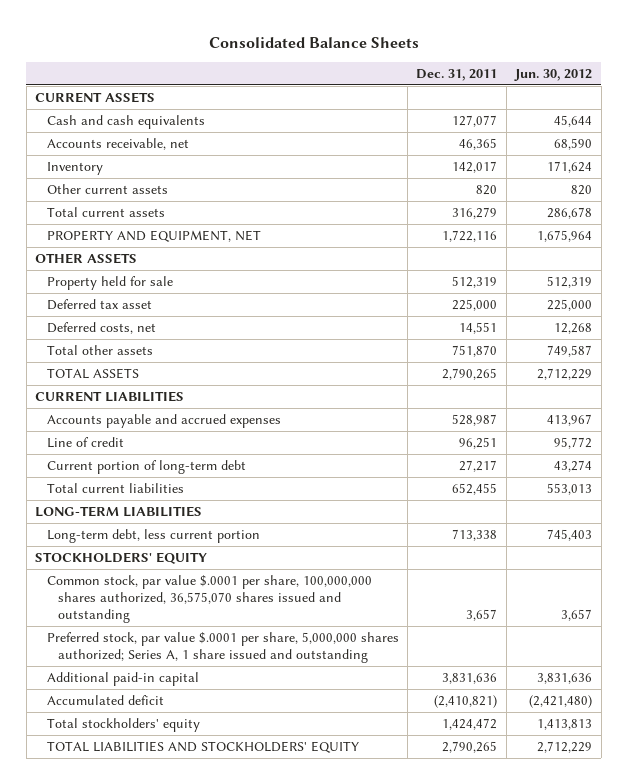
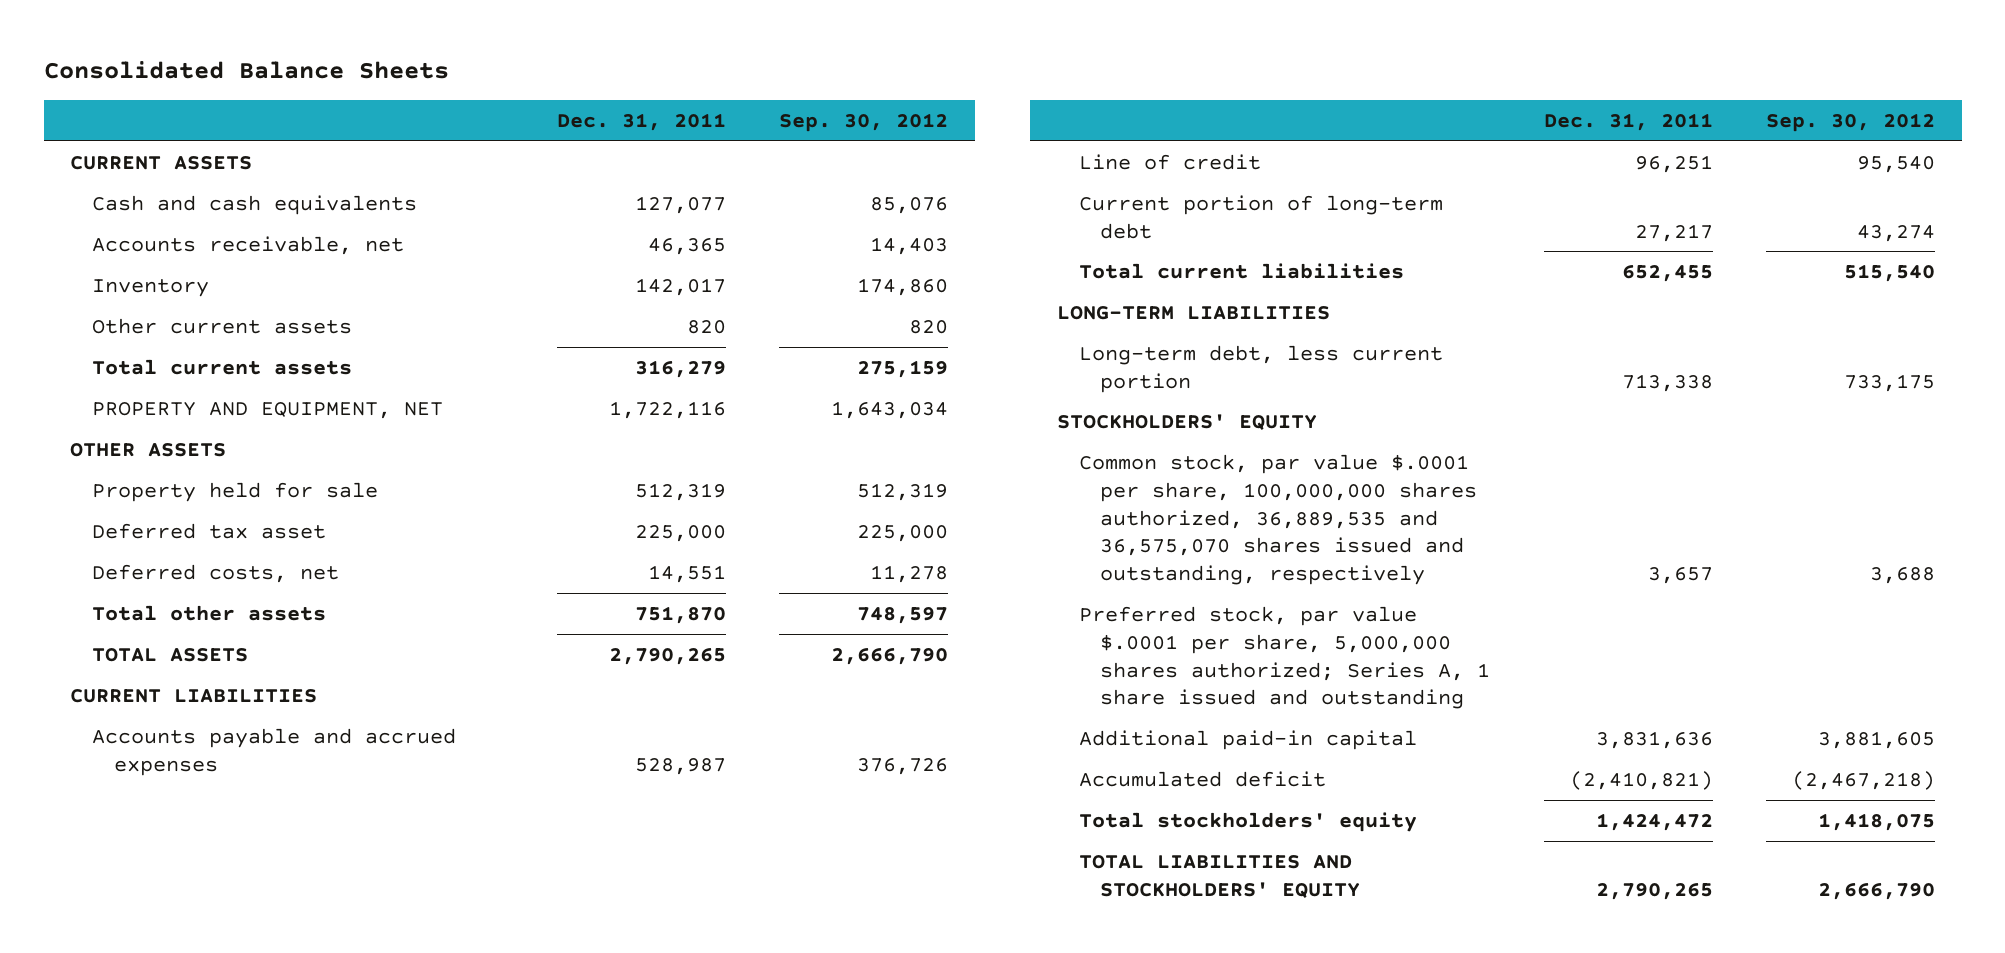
[514,68,593,81] Jun. 30, 2012 -> none
none -> [779,112,949,132] Sep. 30, 2012
[46,574,372,624] Common stock, par value $.0001 per share, 100,000,000 shares authorized, 36,575,070 shares issued and outstanding -> [1078,453,1478,586] Common stock, par value $.0001 per share, 100,000,000 shares authorized, 36,889,535 and 36,575,070 shares issued and outstanding, respectively

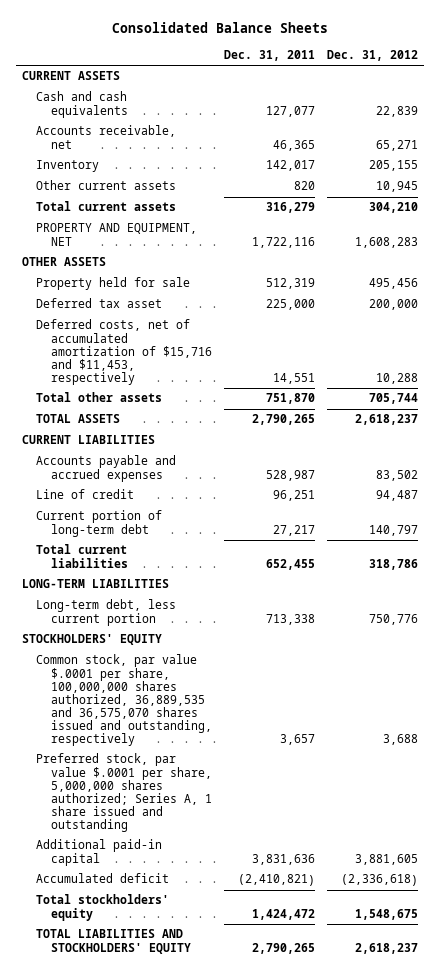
[779,112,949,132] Sep. 30, 2012 -> none
none -> [326,49,418,61] Dec. 31, 2012
[91,563,339,583] Deferred costs, net -> [36,319,212,385] Deferred costs, net of accumulated amortization of $15,716 and $11,453, respectively

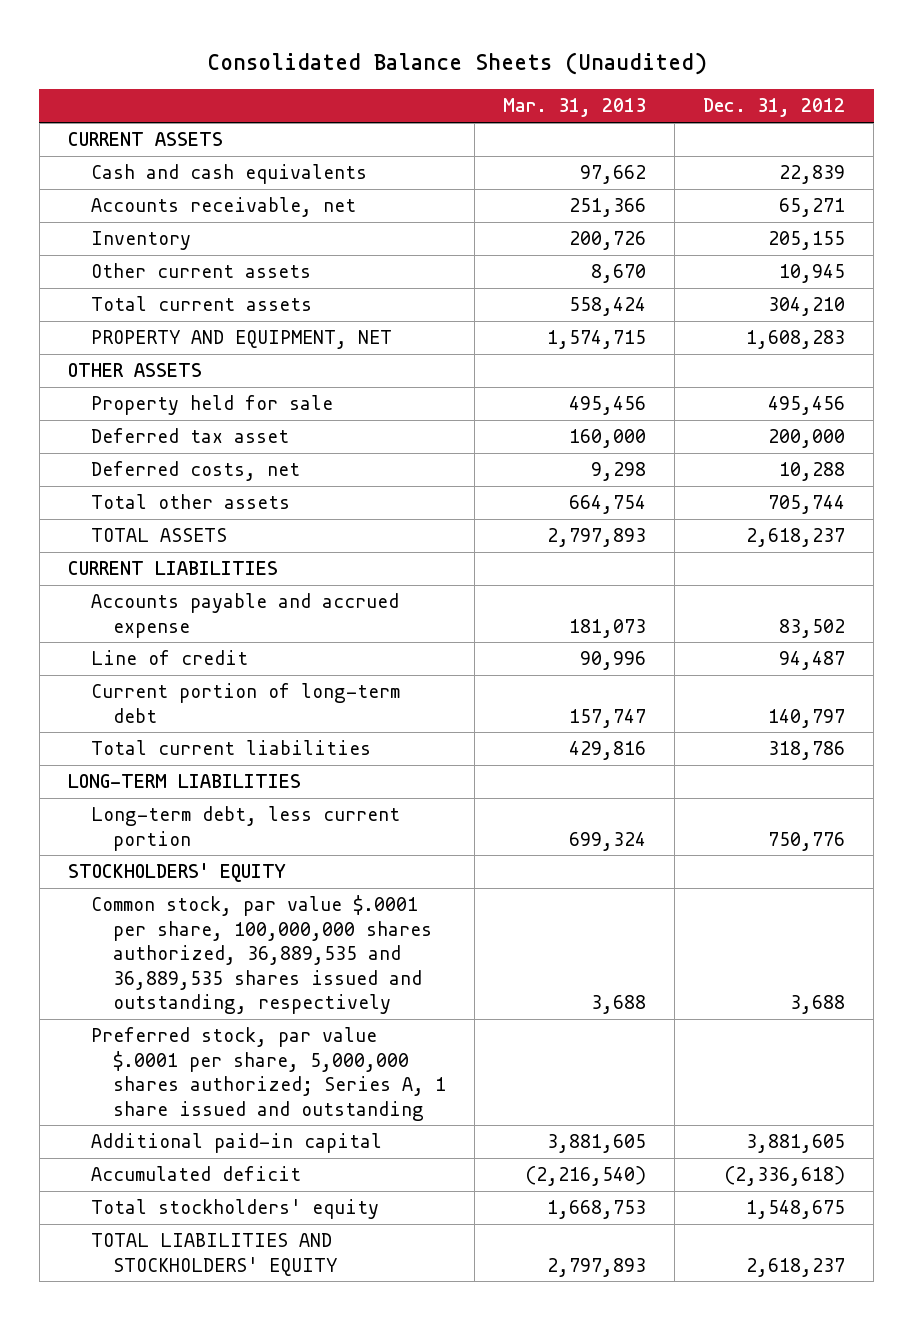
[111,22,328,34] Consolidated Balance Sheets -> [206,51,707,75] Consolidated Balance Sheets (Unaudited)
[223,49,315,61] Dec. 31, 2011 -> none
none -> [503,98,647,118] Mar. 31, 2013
[36,319,212,385] Deferred costs, net of accumulated amortization of $15,716 and $11,453, respectively -> [90,461,300,482] Deferred costs, net
[36,455,177,482] Accounts payable and accrued expenses -> [90,593,399,638] Accounts payable and accrued expense
[36,654,212,746] Common stock, par value $.0001 per share, 100,000,000 shares authorized, 36,889,535 and 36,575,070 shares issued and outstanding, respectively -> [90,895,433,1014] Common stock, par value $.0001 per share, 100,000,000 shares authorized, 36,889,535 and 36,889,535 shares issued and outstanding, respectively

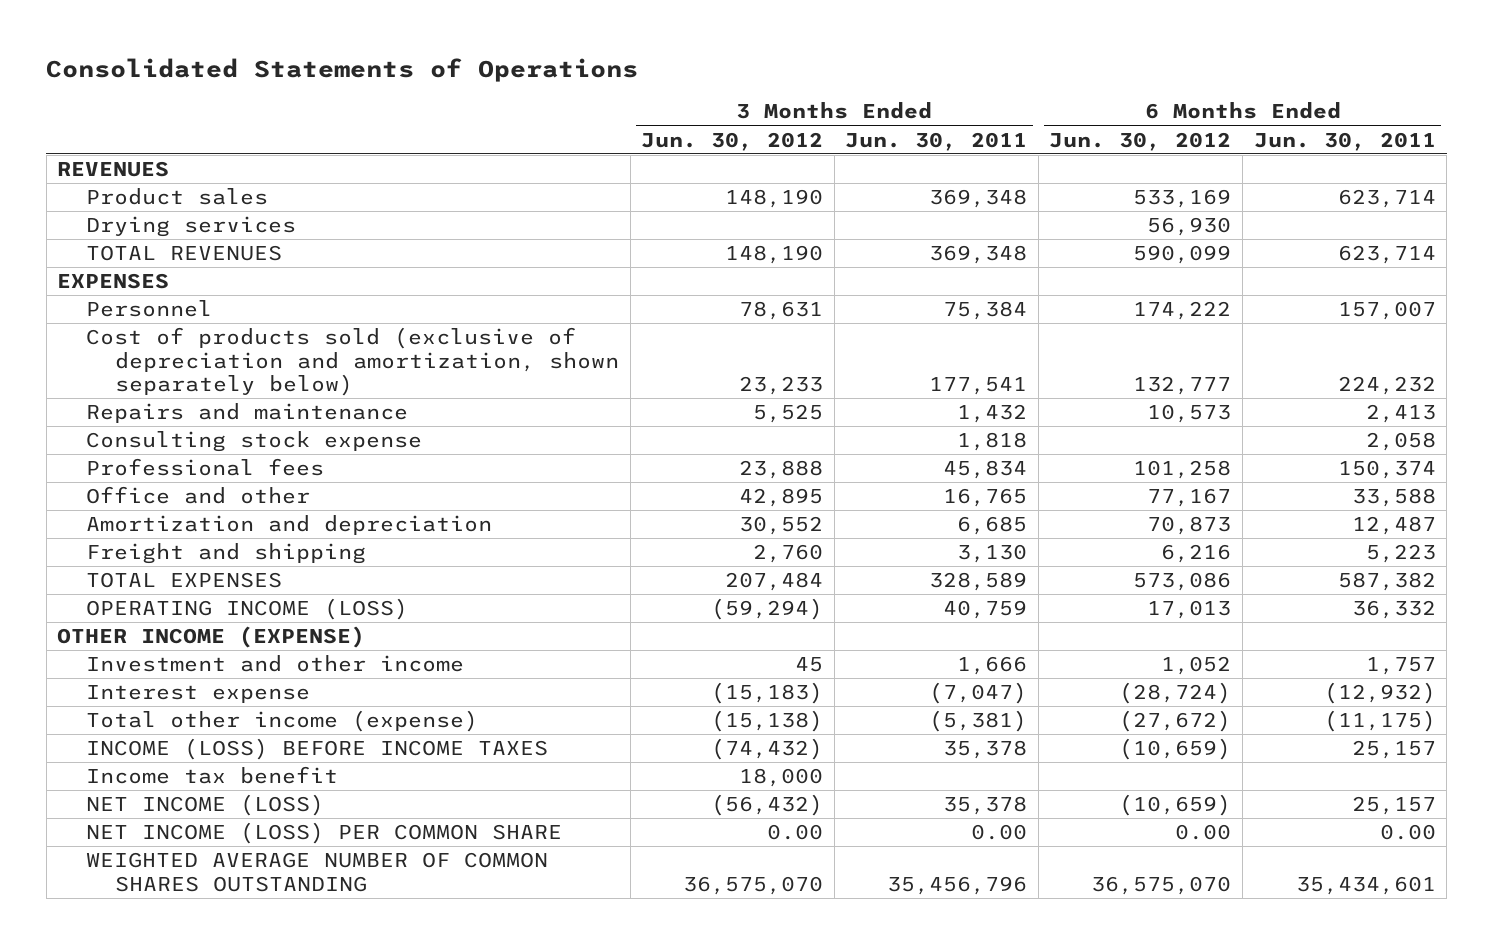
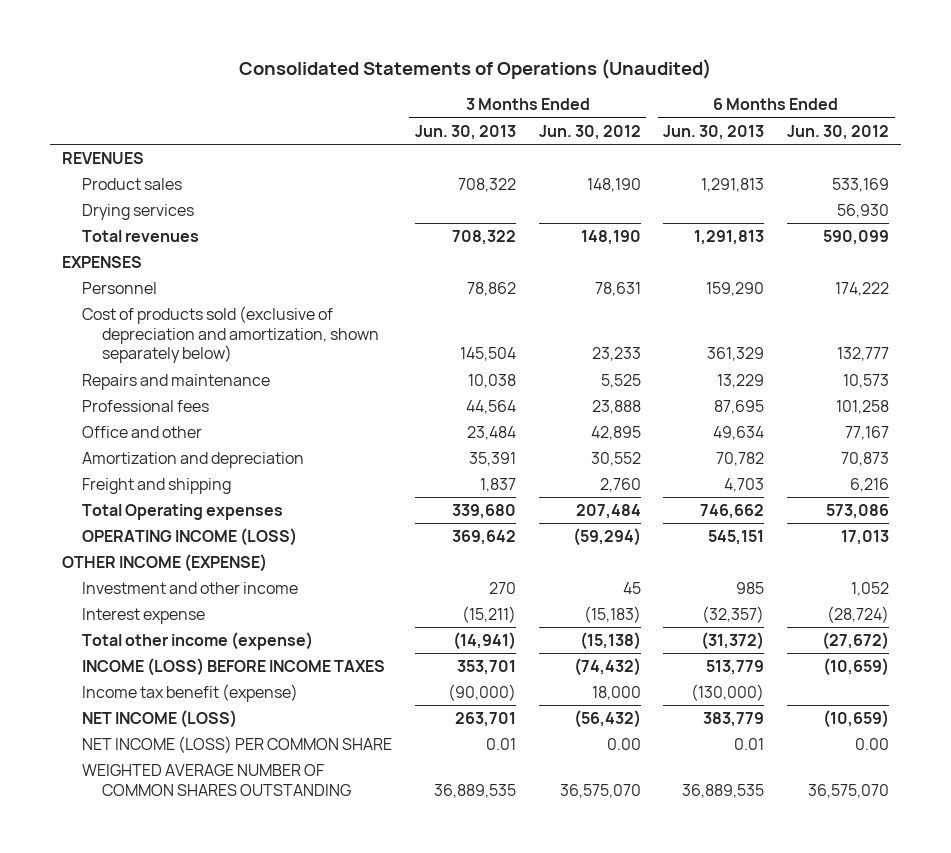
[46,58,639,83] Consolidated Statements of Operations -> [239,59,712,80] Consolidated Statements of Operations (Unaudited)
[845,131,1028,151] Jun. 30, 2011 -> none
[1253,131,1436,151] Jun. 30, 2011 -> none
none -> [414,124,516,140] Jun. 30, 2013
none -> [663,124,765,140] Jun. 30, 2013
[86,245,283,262] TOTAL REVENUES -> [81,230,199,243] Total revenues
[86,431,423,453] Consulting stock expense -> none
[86,572,283,589] TOTAL EXPENSES -> [81,504,283,521] Total Operating expenses
[86,766,339,785] Income tax benefit -> [81,684,298,703] Income tax benefit (expense)

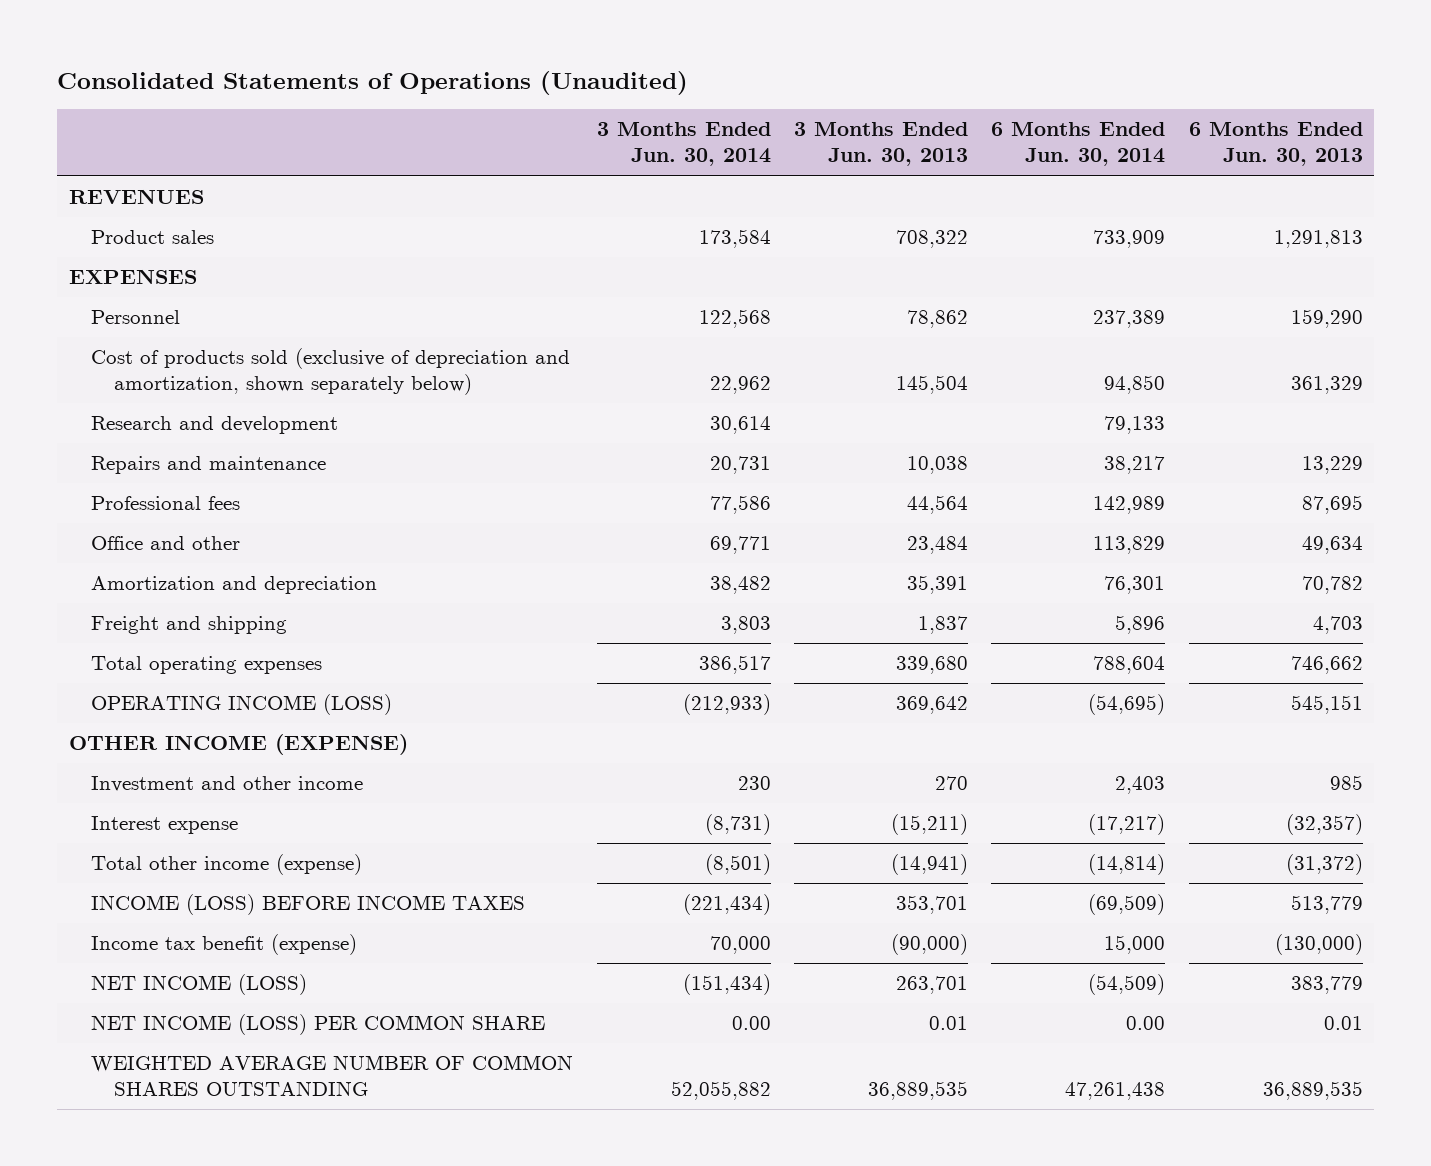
[538,124,641,140] Jun. 30, 2012 -> none
[787,124,890,140] Jun. 30, 2012 -> none
none -> [596,122,771,167] 3 Months Ended Jun. 30, 2014
none -> [991,122,1166,167] 6 Months Ended Jun. 30, 2014
[81,204,194,221] Drying services -> none
[81,230,199,243] Total revenues -> none
none -> [91,416,339,435] Research and development
[81,504,283,521] Total Operating expenses -> [91,656,323,675] Total operating expenses

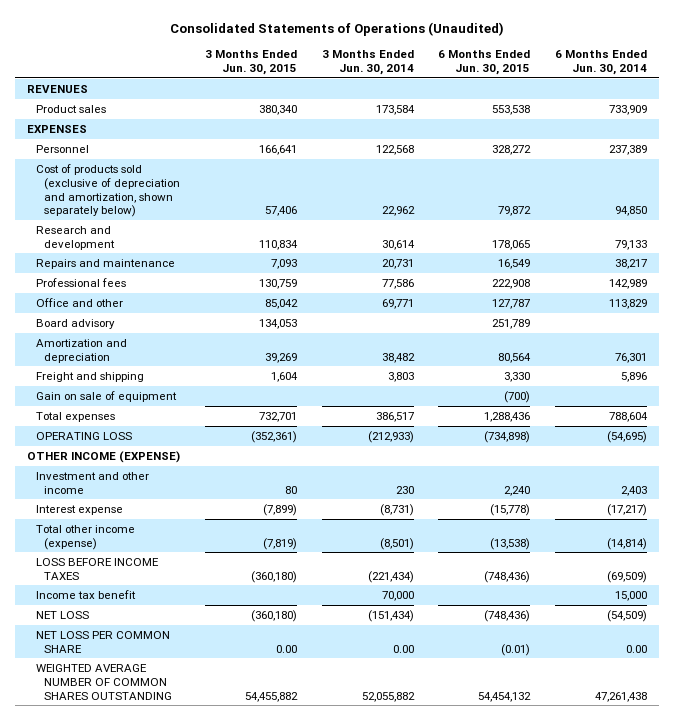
[794,122,969,167] 3 Months Ended Jun. 30, 2013 -> none
[1188,122,1363,167] 6 Months Ended Jun. 30, 2013 -> none
none -> [205,50,298,75] 3 Months Ended Jun. 30, 2015
none -> [438,50,531,75] 6 Months Ended Jun. 30, 2015
none -> [35,318,115,329] Board advisory
none -> [35,390,177,402] Gain on sale of equipment
[91,656,323,675] Total operating expenses -> [35,411,115,422] Total expenses
[91,694,393,716] OPERATING INCOME (LOSS) -> [35,431,132,440] OPERATING LOSS
[91,894,526,916] INCOME (LOSS) BEFORE INCOME TAXES -> [35,557,159,580] LOSS BEFORE INCOME TAXES
[91,934,358,956] Income tax benefit (expense) -> [35,589,136,599] Income tax benefit
[91,974,308,996] NET INCOME (LOSS) -> [35,610,89,619] NET LOSS
[91,1014,546,1036] NET INCOME (LOSS) PER COMMON SHARE -> [35,630,170,653] NET LOSS PER COMMON SHARE

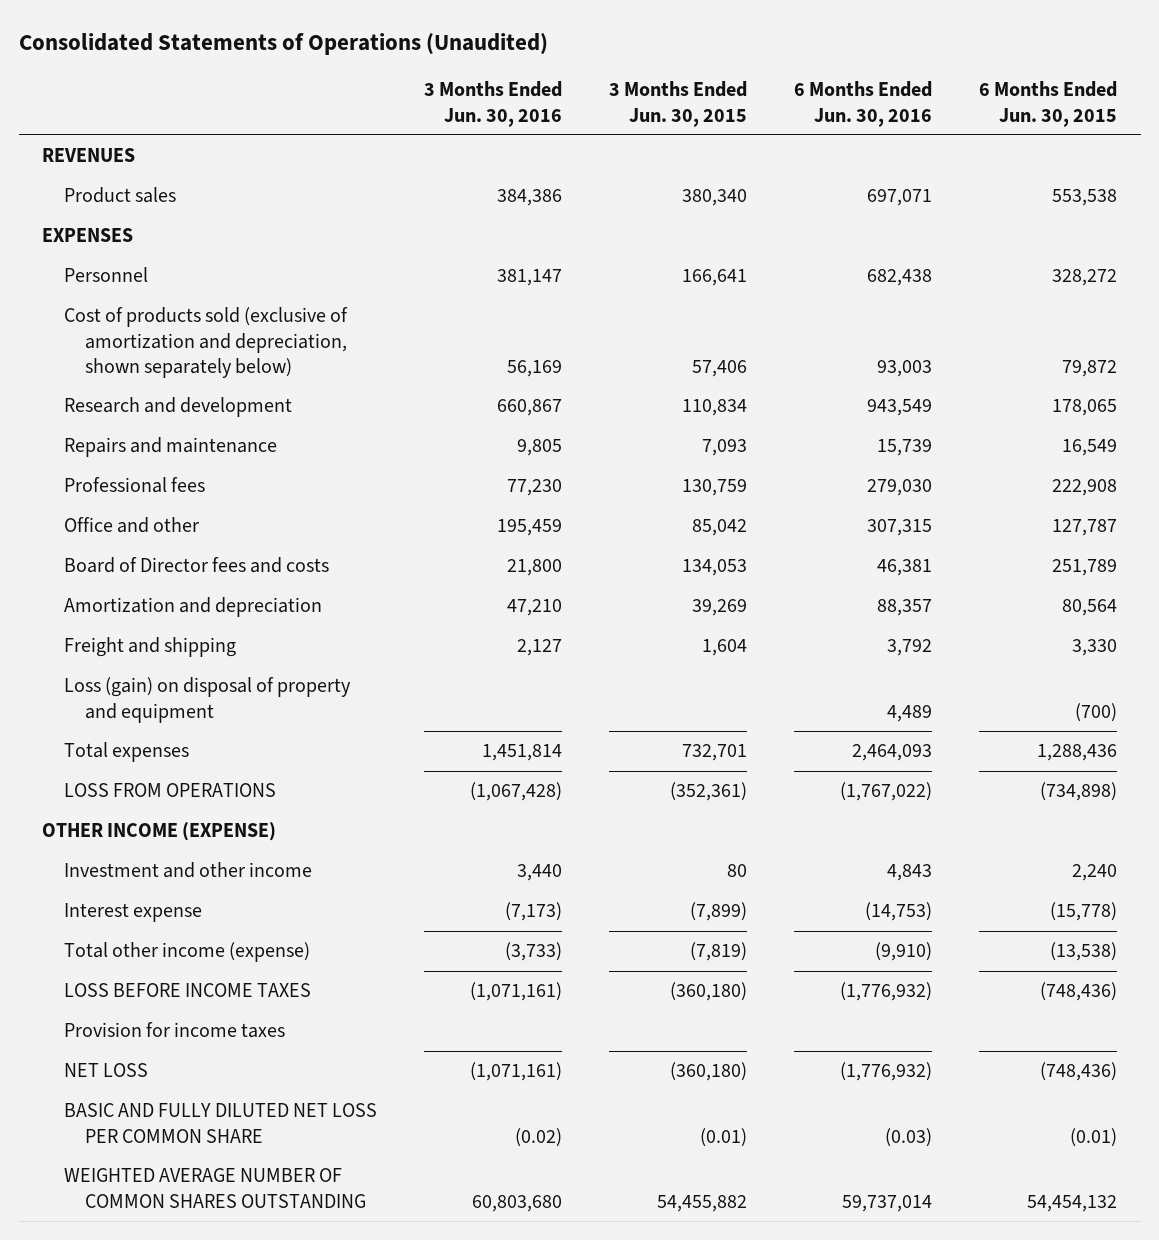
[321,50,414,75] 3 Months Ended Jun. 30, 2014 -> none
[555,50,648,75] 6 Months Ended Jun. 30, 2014 -> none
none -> [423,81,562,127] 3 Months Ended Jun. 30, 2016
none -> [794,81,933,127] 6 Months Ended Jun. 30, 2016
[35,163,181,218] Cost of products sold (exclusive of depreciation and amortization, shown separately below) -> [63,307,348,379] Cost of products sold (exclusive of amortization and depreciation, shown separately below)
[35,318,115,329] Board advisory -> [63,557,329,574] Board of Director fees and costs
[35,390,177,402] Gain on sale of equipment -> [63,677,351,723] Loss (gain) on disposal of property and equipment
[35,431,132,440] OPERATING LOSS -> [63,783,276,798] LOSS FROM OPERATIONS
[35,589,136,599] Income tax benefit -> [63,1022,285,1039] Provision for income taxes
[35,630,170,653] NET LOSS PER COMMON SHARE -> [63,1103,377,1143] BASIC AND FULLY DILUTED NET LOSS PER COMMON SHARE
[276,644,298,653] 0.00 -> [699,1127,747,1147] (0.01)

